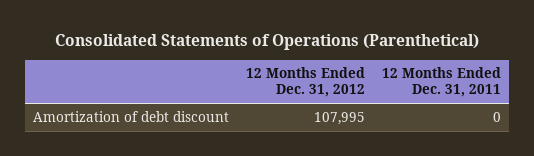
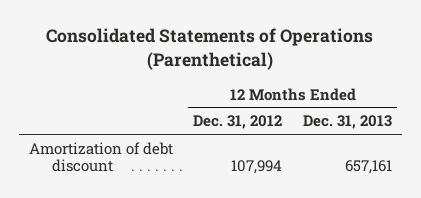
[381,67,501,98] 12 Months Ended Dec. 31, 2011 -> none
none -> [302,115,392,130] Dec. 31, 2013
[314,112,366,126] 107,995 -> [231,160,283,175] 107,994

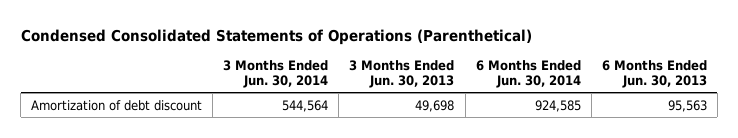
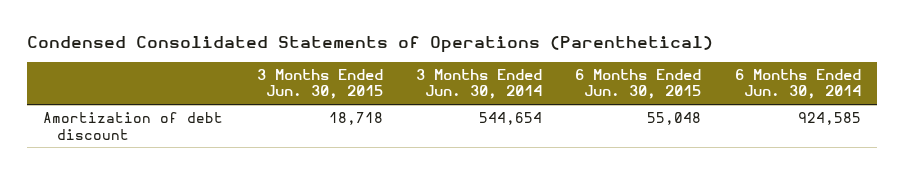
[349,60,455,88] 3 Months Ended Jun. 30, 2013 -> none
[601,60,707,88] 6 Months Ended Jun. 30, 2013 -> none
none -> [256,69,383,100] 3 Months Ended Jun. 30, 2015
none -> [575,69,702,100] 6 Months Ended Jun. 30, 2015
[282,99,329,112] 544,564 -> [478,112,542,126] 544,654

